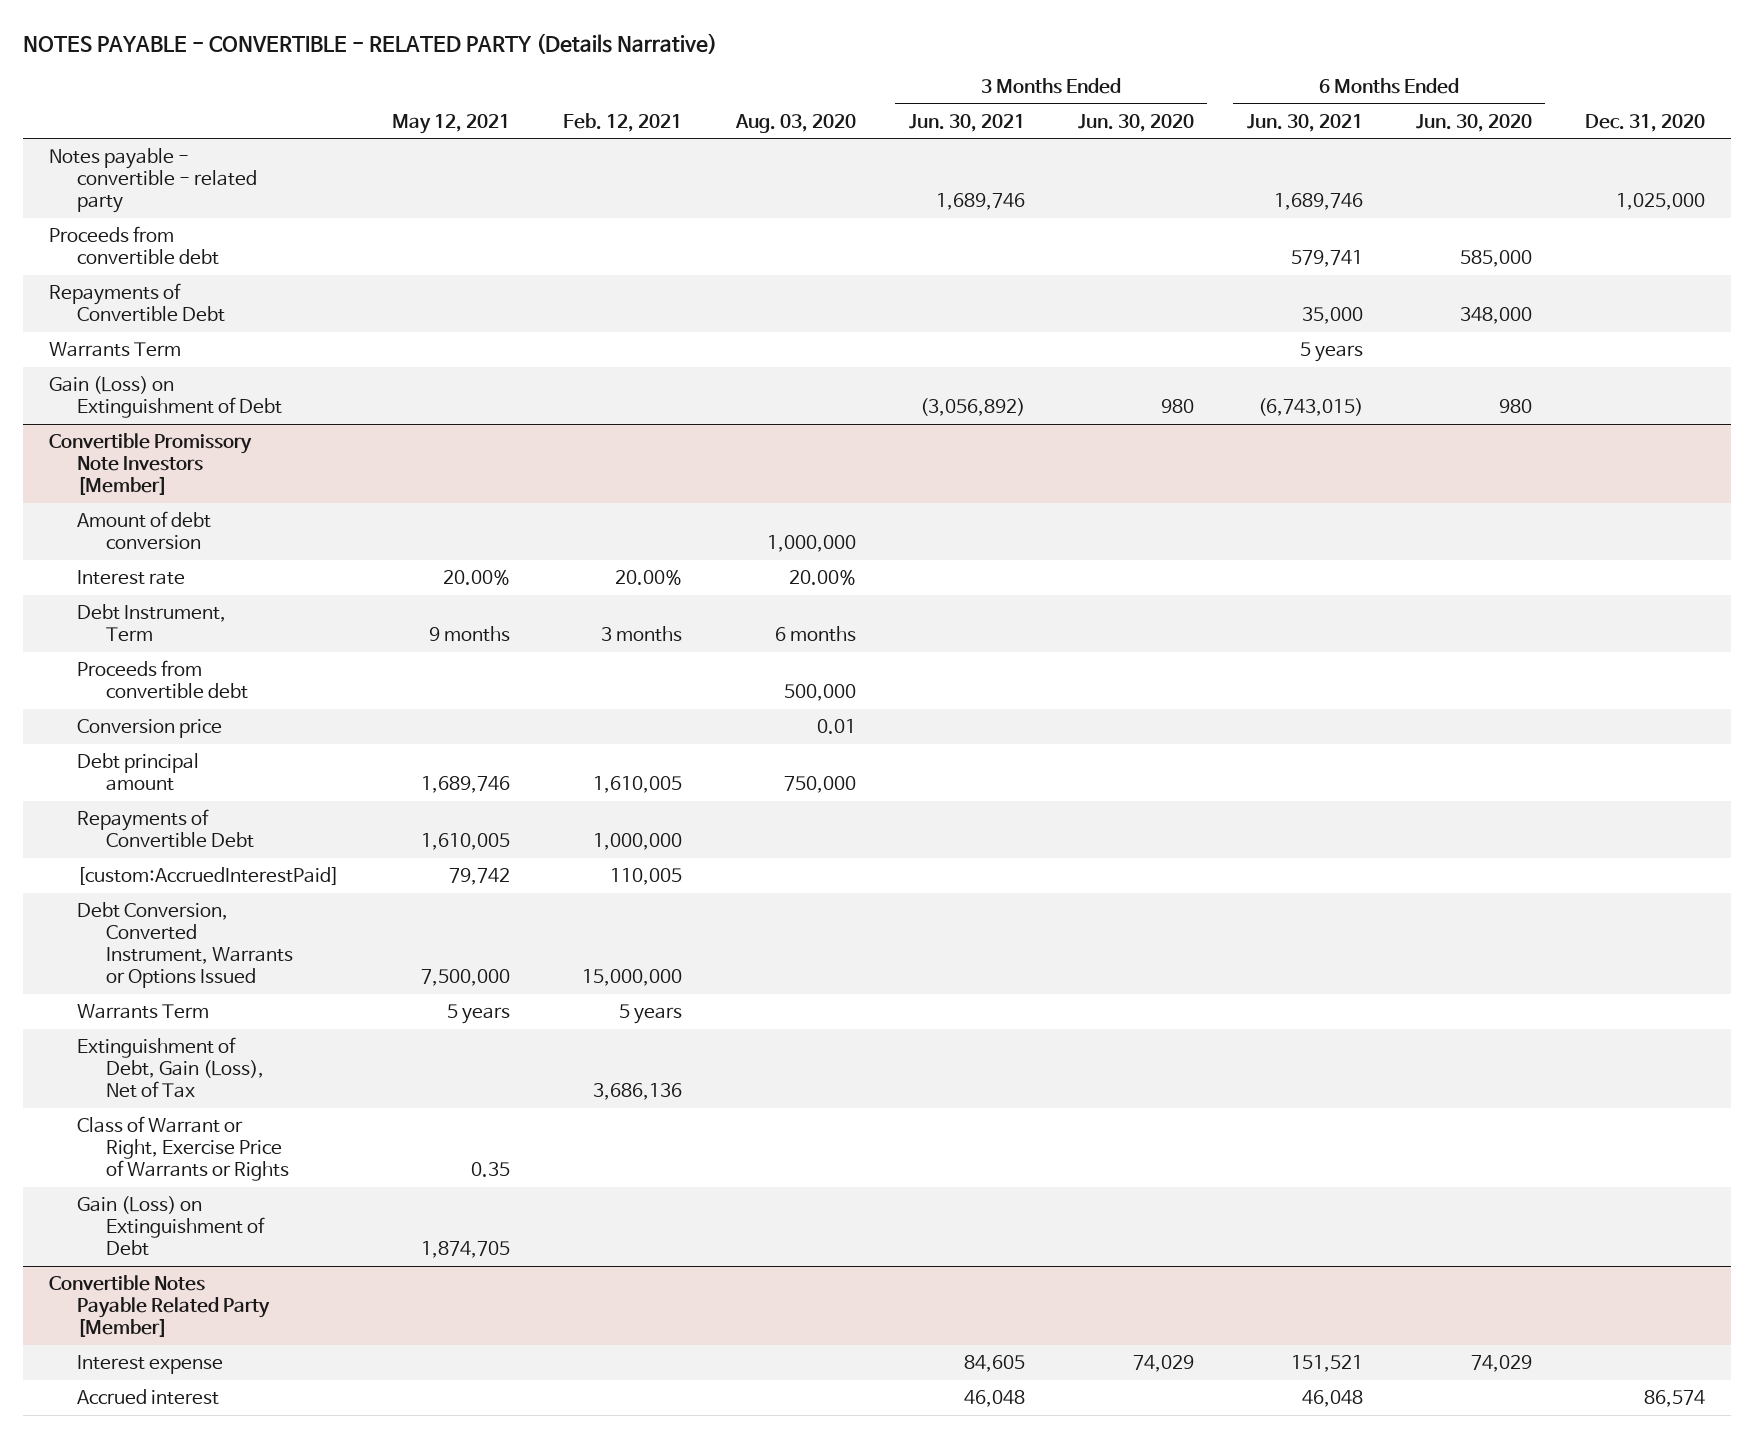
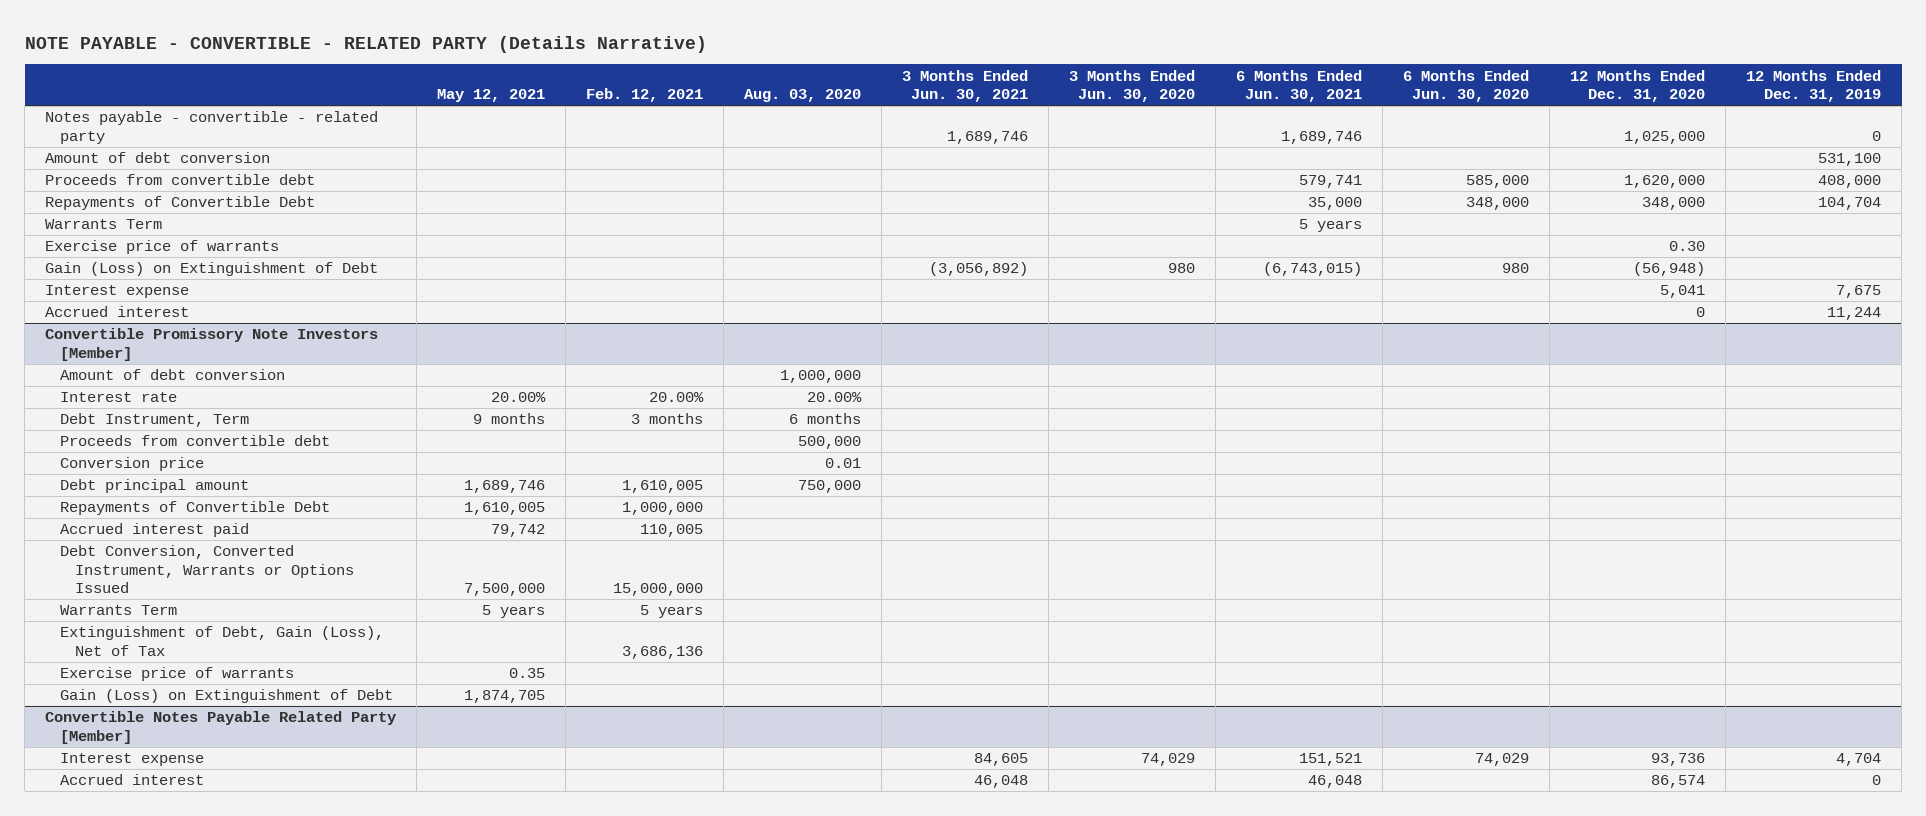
[22,32,717,54] NOTES PAYABLE - CONVERTIBLE - RELATED PARTY (Details Narrative) -> [24,35,707,53] NOTE PAYABLE - CONVERTIBLE - RELATED PARTY (Details Narrative)
[1584,113,1705,132] Dec. 31, 2020 -> none
none -> [1570,69,1706,103] 12 Months Ended Dec. 31, 2020
none -> [1746,69,1882,103] 12 Months Ended Dec. 31, 2019
none -> [45,152,271,164] Amount of debt conversion
none -> [45,240,280,255] Exercise price of warrants
none -> [45,285,190,299] Interest expense
none -> [45,306,190,318] Accrued interest
[77,866,340,885] [custom:AccruedInterestPaid] -> [60,523,250,538] Accrued interest paid
[77,1115,289,1182] Class of Warrant or Right, Exercise Price of Warrants or Rights -> [60,667,295,682] Exercise price of warrants

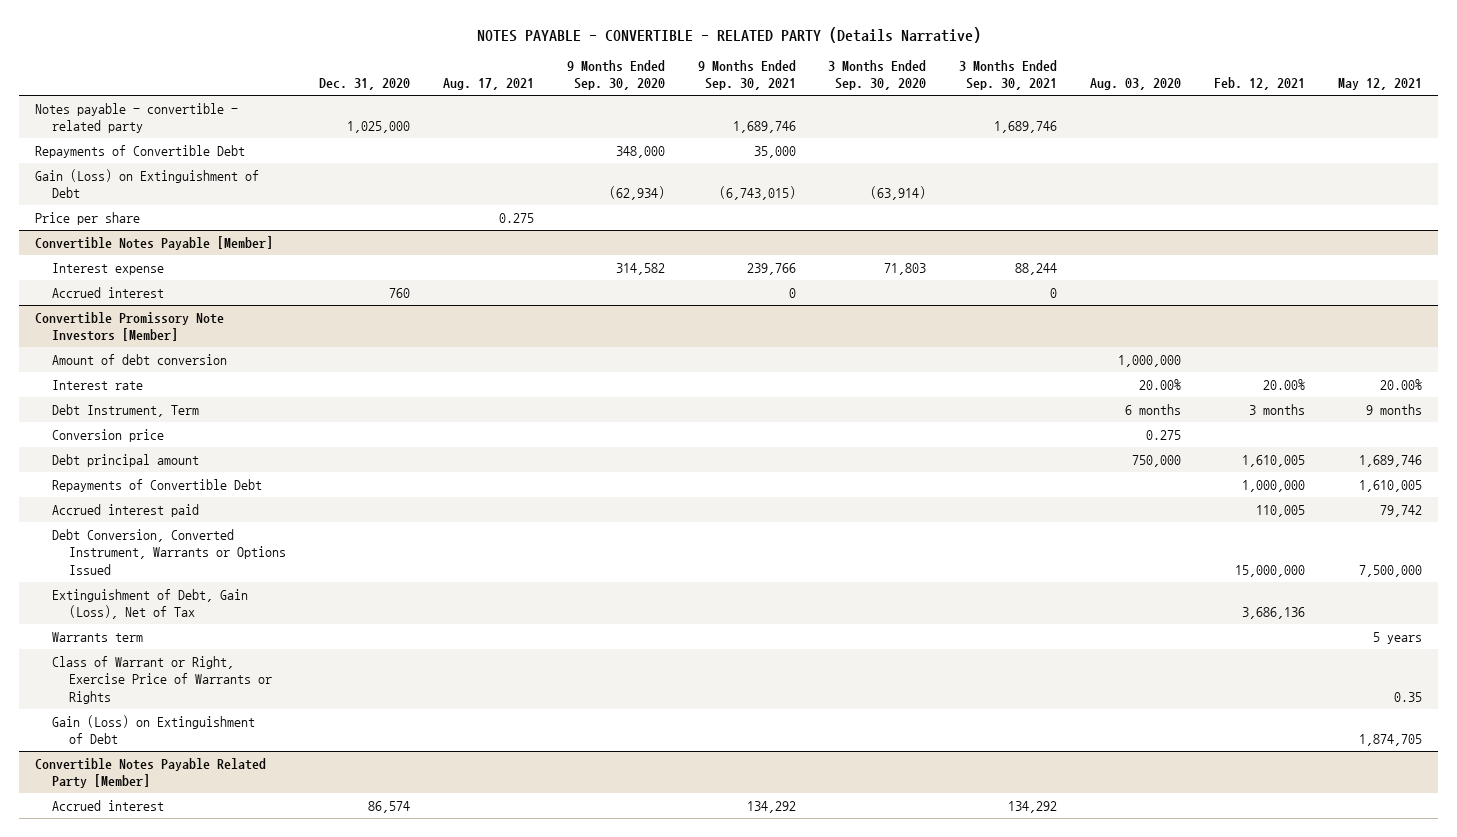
[24,35,707,53] NOTE PAYABLE - CONVERTIBLE - RELATED PARTY (Details Narrative) -> [476,26,981,43] NOTES PAYABLE - CONVERTIBLE - RELATED PARTY (Details Narrative)
[902,69,1029,103] 3 Months Ended Jun. 30, 2021 -> none
[1069,69,1196,103] 3 Months Ended Jun. 30, 2020 -> none
[1236,69,1363,103] 6 Months Ended Jun. 30, 2021 -> none
[1403,69,1530,103] 6 Months Ended Jun. 30, 2020 -> none
[1570,69,1706,103] 12 Months Ended Dec. 31, 2020 -> none
[1746,69,1882,103] 12 Months Ended Dec. 31, 2019 -> none
none -> [318,78,410,91] Dec. 31, 2020
none -> [442,78,534,91] Aug. 17, 2021
none -> [566,59,665,91] 9 Months Ended Sep. 30, 2020
none -> [697,59,796,91] 9 Months Ended Sep. 30, 2021
none -> [828,59,927,91] 3 Months Ended Sep. 30, 2020
none -> [959,59,1058,91] 3 Months Ended Sep. 30, 2021
[45,152,271,164] Amount of debt conversion -> none
[45,174,316,186] Proceeds from convertible debt -> none
[45,219,163,230] Warrants Term -> none
[45,240,280,255] Exercise price of warrants -> none
[45,285,190,299] Interest expense -> none
[45,306,190,318] Accrued interest -> none
none -> [35,211,141,225] Price per share
none -> [35,235,274,250] Convertible Notes Payable [Member]
none -> [51,262,164,275] Interest expense
none -> [51,286,164,298] Accrued interest
[60,435,331,447] Proceeds from convertible debt -> none
[825,458,862,469] 0.01 -> [1146,429,1182,440] 0.275
[60,605,178,616] Warrants Term -> none
none -> [51,631,143,642] Warrants term
[60,667,295,682] Exercise price of warrants -> [51,655,272,704] Class of Warrant or Right, Exercise Price of Warrants or Rights
[60,753,205,767] Interest expense -> none

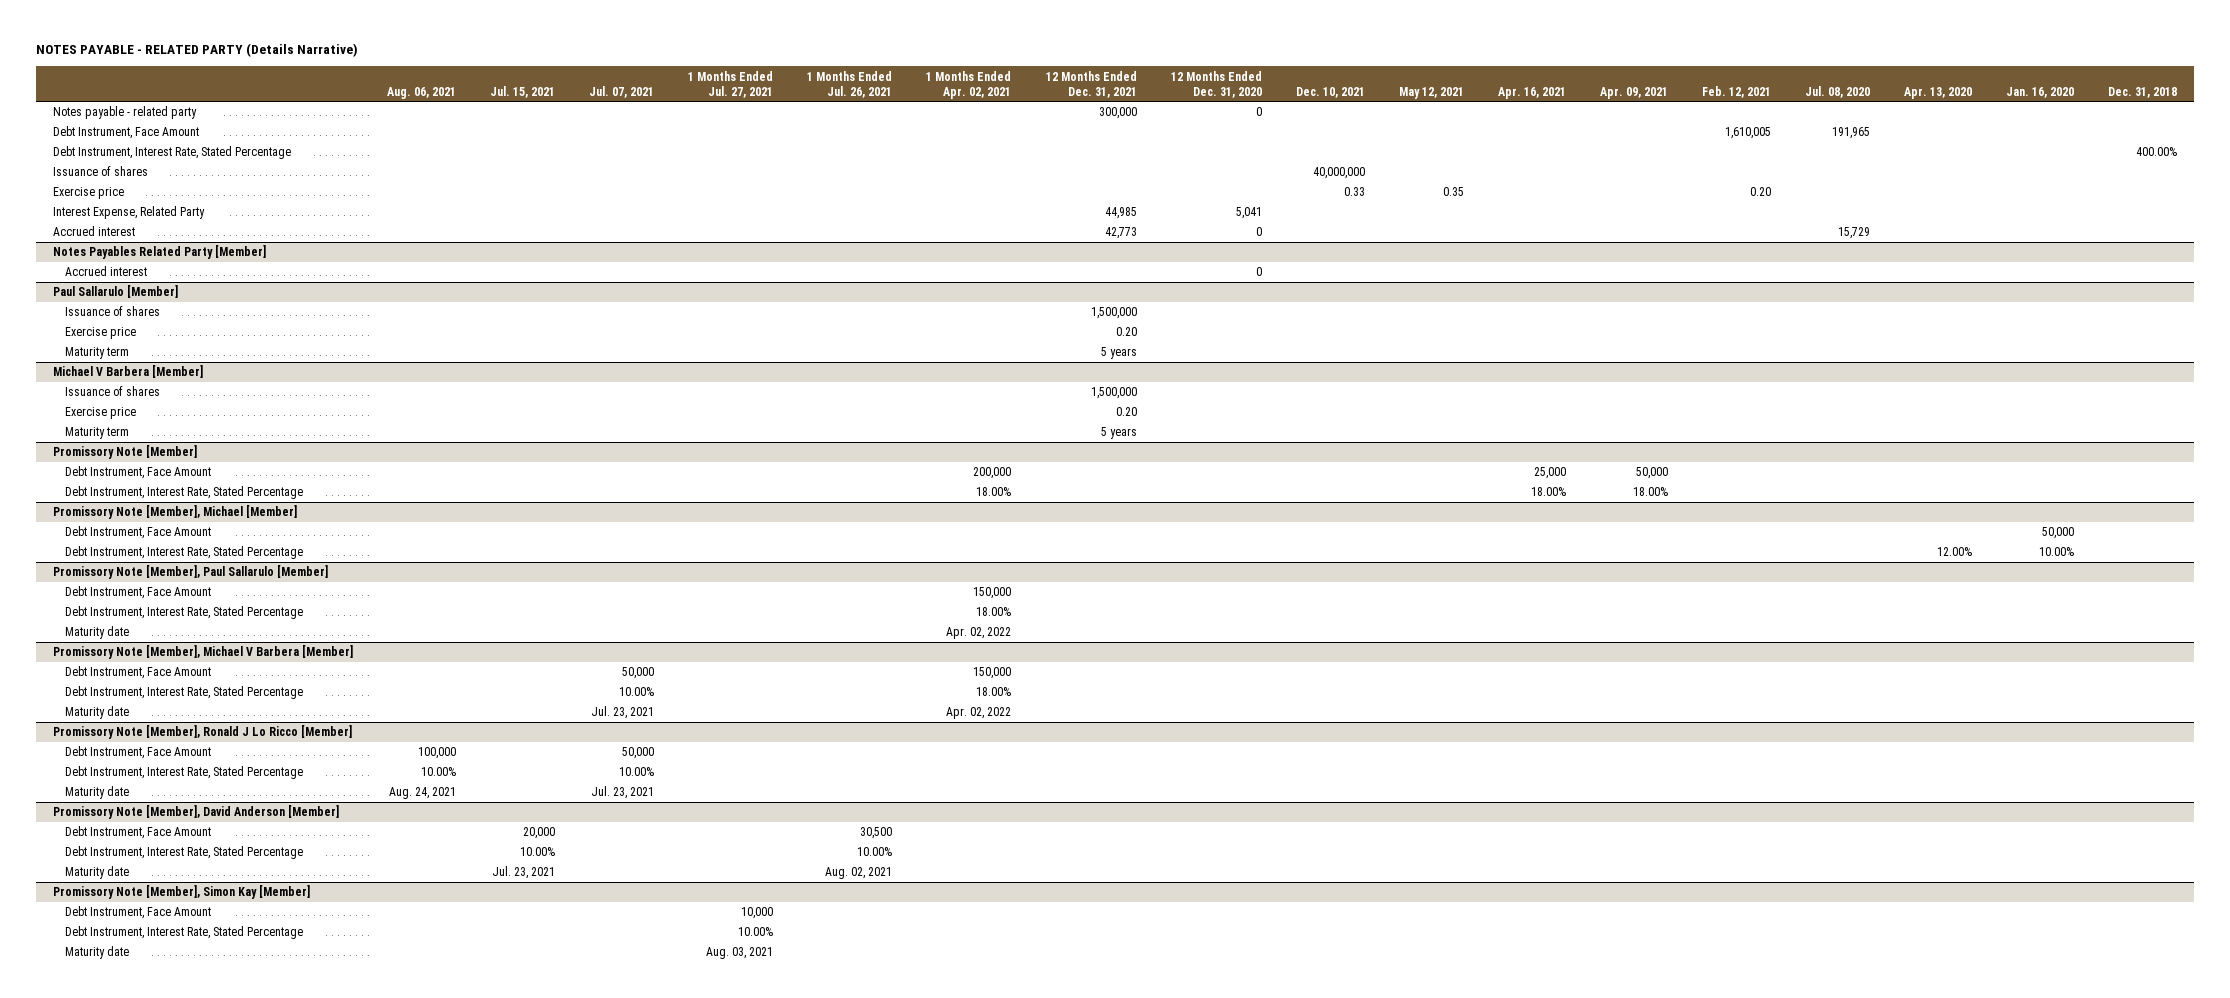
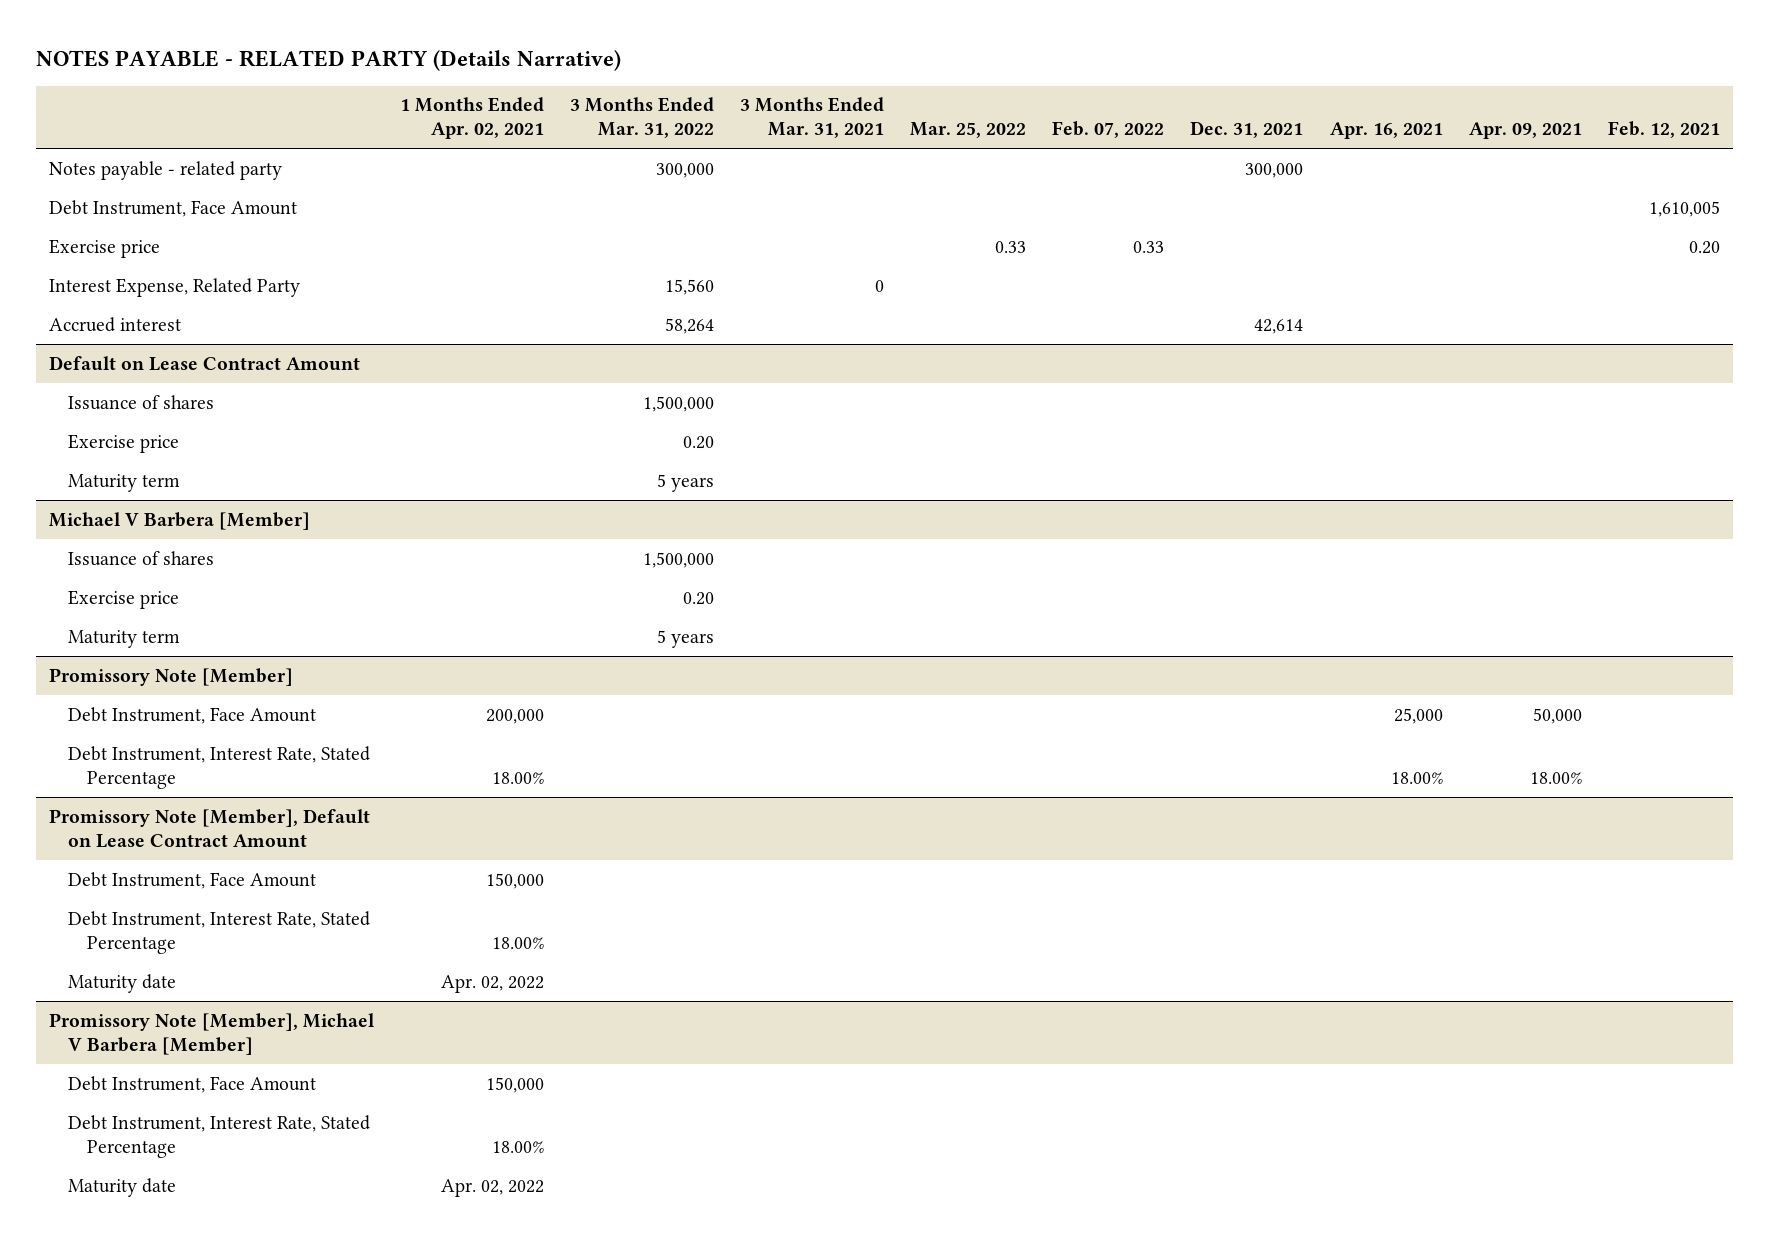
[387,86,457,99] Aug. 06, 2021 -> none
[490,85,556,98] Jul. 15, 2021 -> none
[589,85,655,98] Jul. 07, 2021 -> none
[688,70,774,98] 1 Months Ended Jul. 27, 2021 -> none
[807,70,893,98] 1 Months Ended Jul. 26, 2021 -> none
[1045,70,1137,98] 12 Months Ended Dec. 31, 2021 -> none
[1170,70,1262,98] 12 Months Ended Dec. 31, 2020 -> none
[1295,86,1365,98] Dec. 10, 2021 -> none
[1398,86,1464,99] May 12, 2021 -> none
[1805,85,1871,98] Jul. 08, 2020 -> none
[1904,86,1973,99] Apr. 13, 2020 -> none
[2006,86,2075,98] Jan. 16, 2020 -> none
[2108,86,2178,98] Dec. 31, 2018 -> none
none -> [570,97,715,139] 3 Months Ended Mar. 31, 2022
none -> [740,97,885,139] 3 Months Ended Mar. 31, 2021
none -> [910,122,1027,139] Mar. 25, 2022
none -> [1052,121,1165,139] Feb. 07, 2022
none -> [1190,121,1304,139] Dec. 31, 2021
[52,146,291,160] Debt Instrument, Interest Rate, Stated Percentage -> none
[52,166,148,177] Issuance of shares -> none
[52,245,266,260] Notes Payables Related Party [Member] -> none
[65,266,148,277] Accrued interest -> none
[52,285,178,299] Paul Sallarulo [Member] -> [48,355,360,371] Default on Lease Contract Amount
[52,505,297,520] Promissory Note [Member], Michael [Member] -> none
[65,526,212,540] Debt Instrument, Face Amount -> none
[65,546,304,560] Debt Instrument, Interest Rate, Stated Percentage -> none
[52,565,328,580] Promissory Note [Member], Paul Sallarulo [Member] -> [48,808,370,848] Promissory Note [Member], Default on Lease Contract Amount
[52,725,352,740] Promissory Note [Member], Ronald J Lo Ricco [Member] -> none
[65,746,212,760] Debt Instrument, Face Amount -> none
[65,766,304,780] Debt Instrument, Interest Rate, Stated Percentage -> none
[65,786,130,800] Maturity date -> none
[52,805,339,820] Promissory Note [Member], David Anderson [Member] -> none
[65,826,212,840] Debt Instrument, Face Amount -> none
[65,846,304,860] Debt Instrument, Interest Rate, Stated Percentage -> none
[65,866,130,880] Maturity date -> none
[52,885,310,900] Promissory Note [Member], Simon Kay [Member] -> none
[65,906,212,920] Debt Instrument, Face Amount -> none
[65,926,304,940] Debt Instrument, Interest Rate, Stated Percentage -> none
[65,946,130,960] Maturity date -> none

